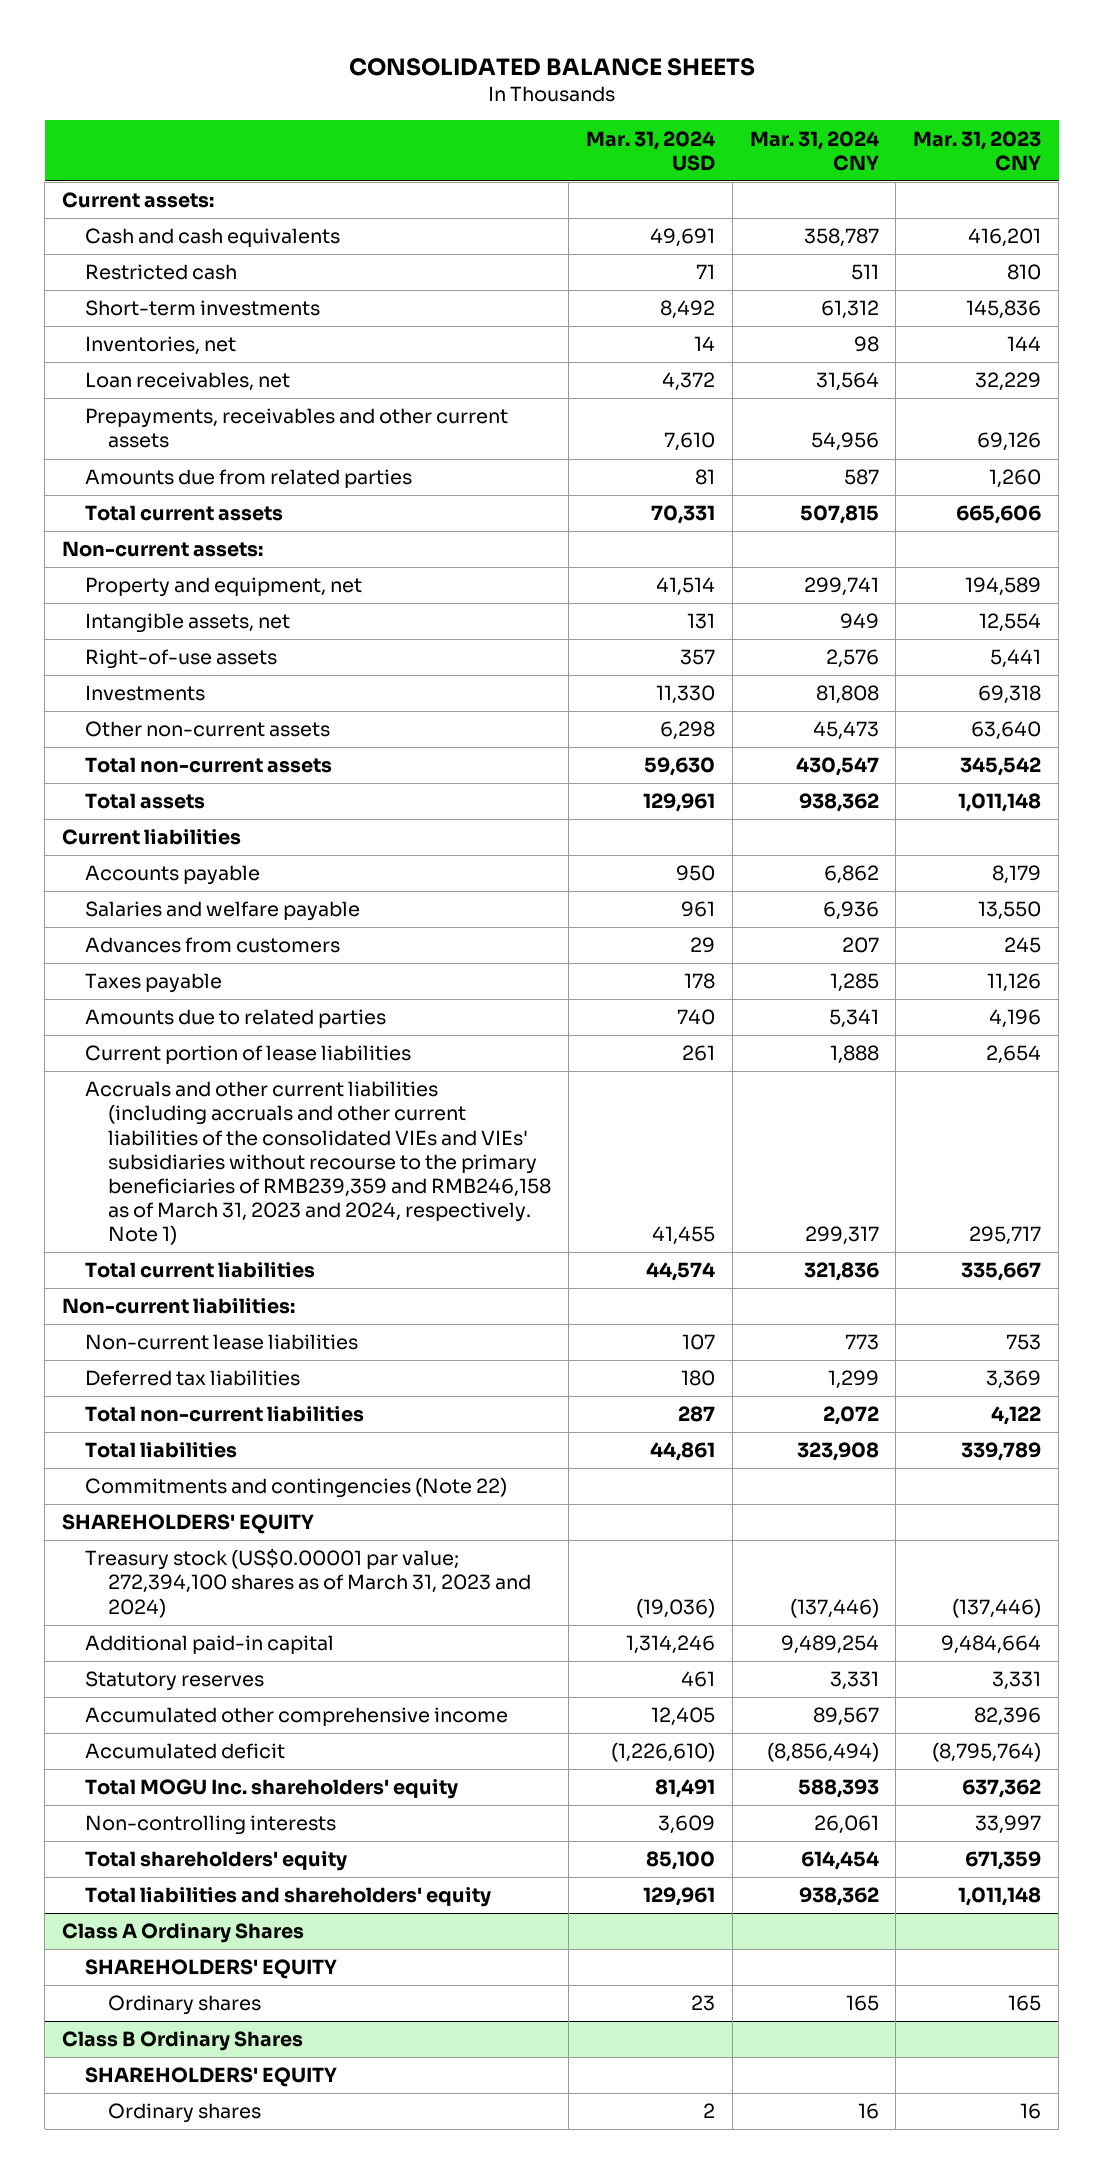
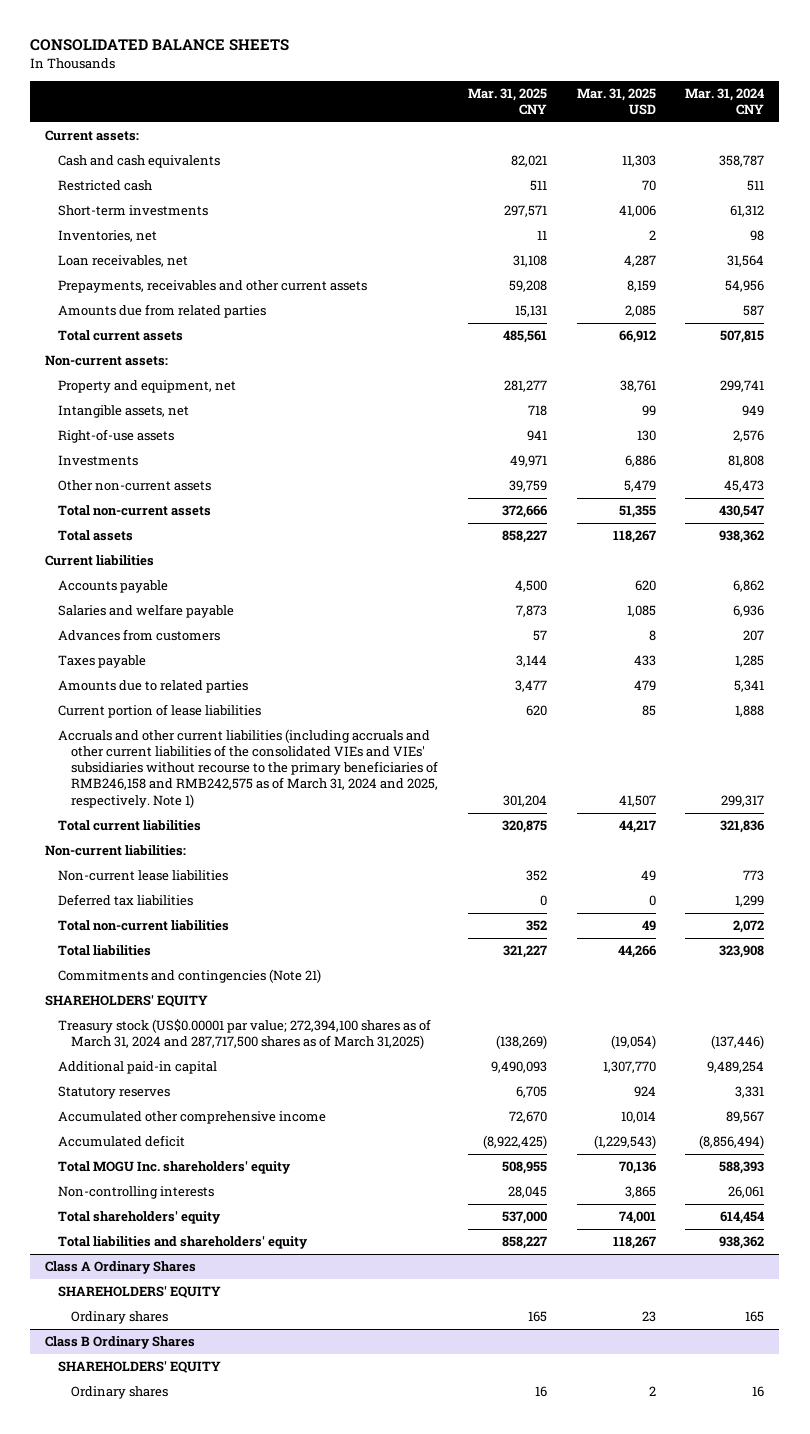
[585,130,715,171] Mar. 31, 2024 USD -> none
[913,130,1042,171] Mar. 31, 2023 CNY -> none
none -> [468,87,548,115] Mar. 31, 2025 CNY
none -> [576,87,656,115] Mar. 31, 2025 USD
[85,1081,552,1245] Accruals and other current liabilities (including accruals and other current liabilities of the consolidated VIEs and VIEs' subsidiaries without recourse to the primary beneficiaries of RMB239,359 and RMB246,158 as of March 31, 2023 and 2024, respectively. Note 1) -> [58,729,439,808] Accruals and other current liabilities (including accruals and other current liabilities of the consolidated VIEs and VIEs' subsidiaries without recourse to the primary beneficiaries of RMB246,158 and RMB242,575 as of March 31, 2024 and 2025, respectively. Note 1)
[85,1477,508,1499] Commitments and contingencies (Note 22) -> [58,969,322,984] Commitments and contingencies (Note 21)
[85,1548,532,1618] Treasury stock (US$0.00001 par value; 272,394,100 shares as of March 31, 2023 and 2024) -> [58,1019,432,1050] Treasury stock (US$0.00001 par value; 272,394,100 shares as of March 31, 2024 and 287,717,500 shares as of March 31,2025)

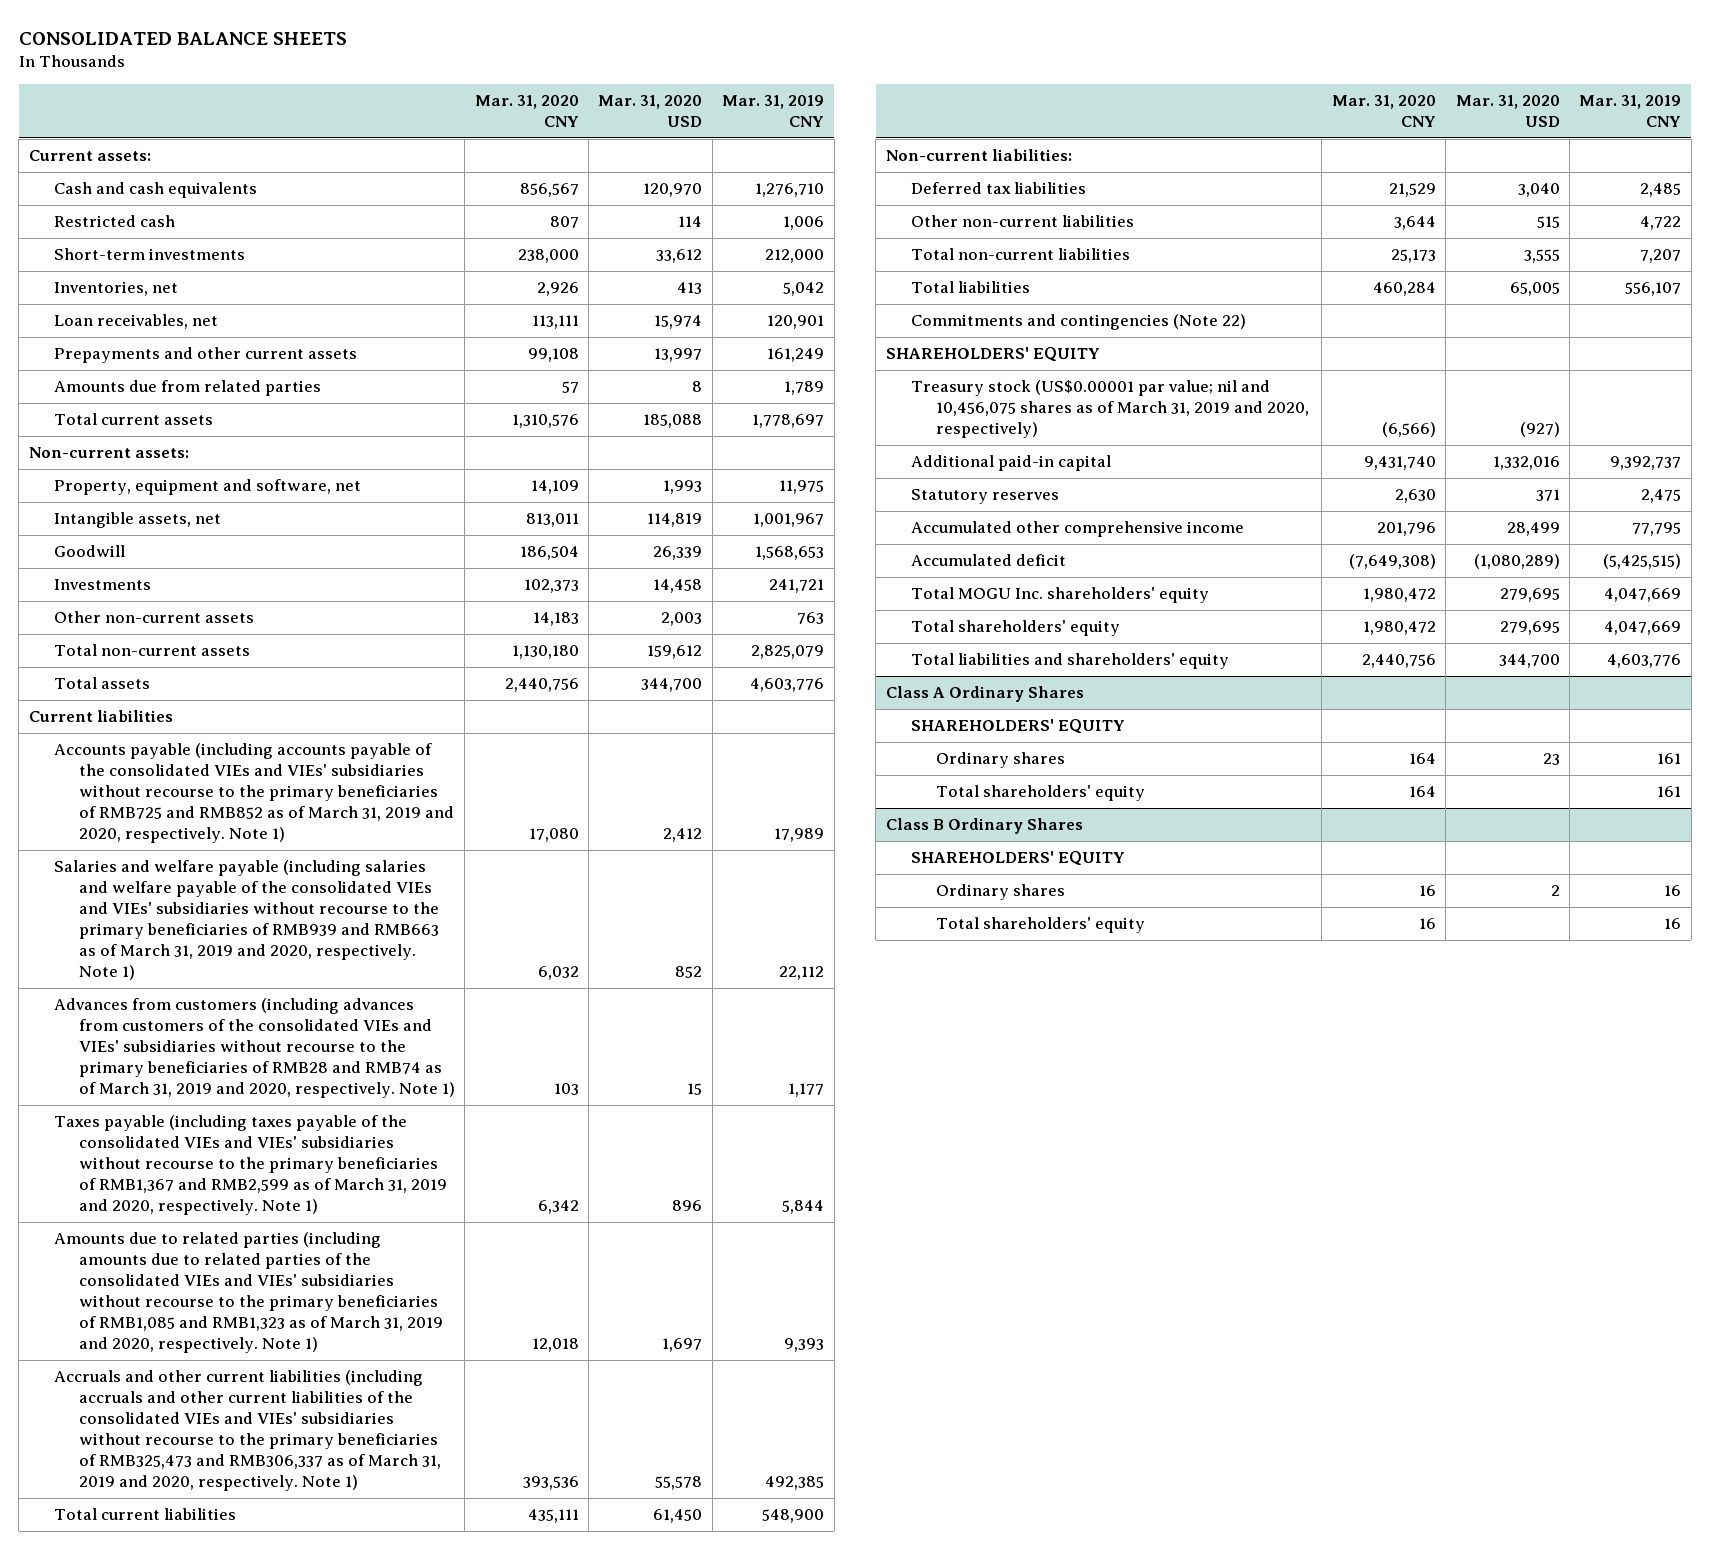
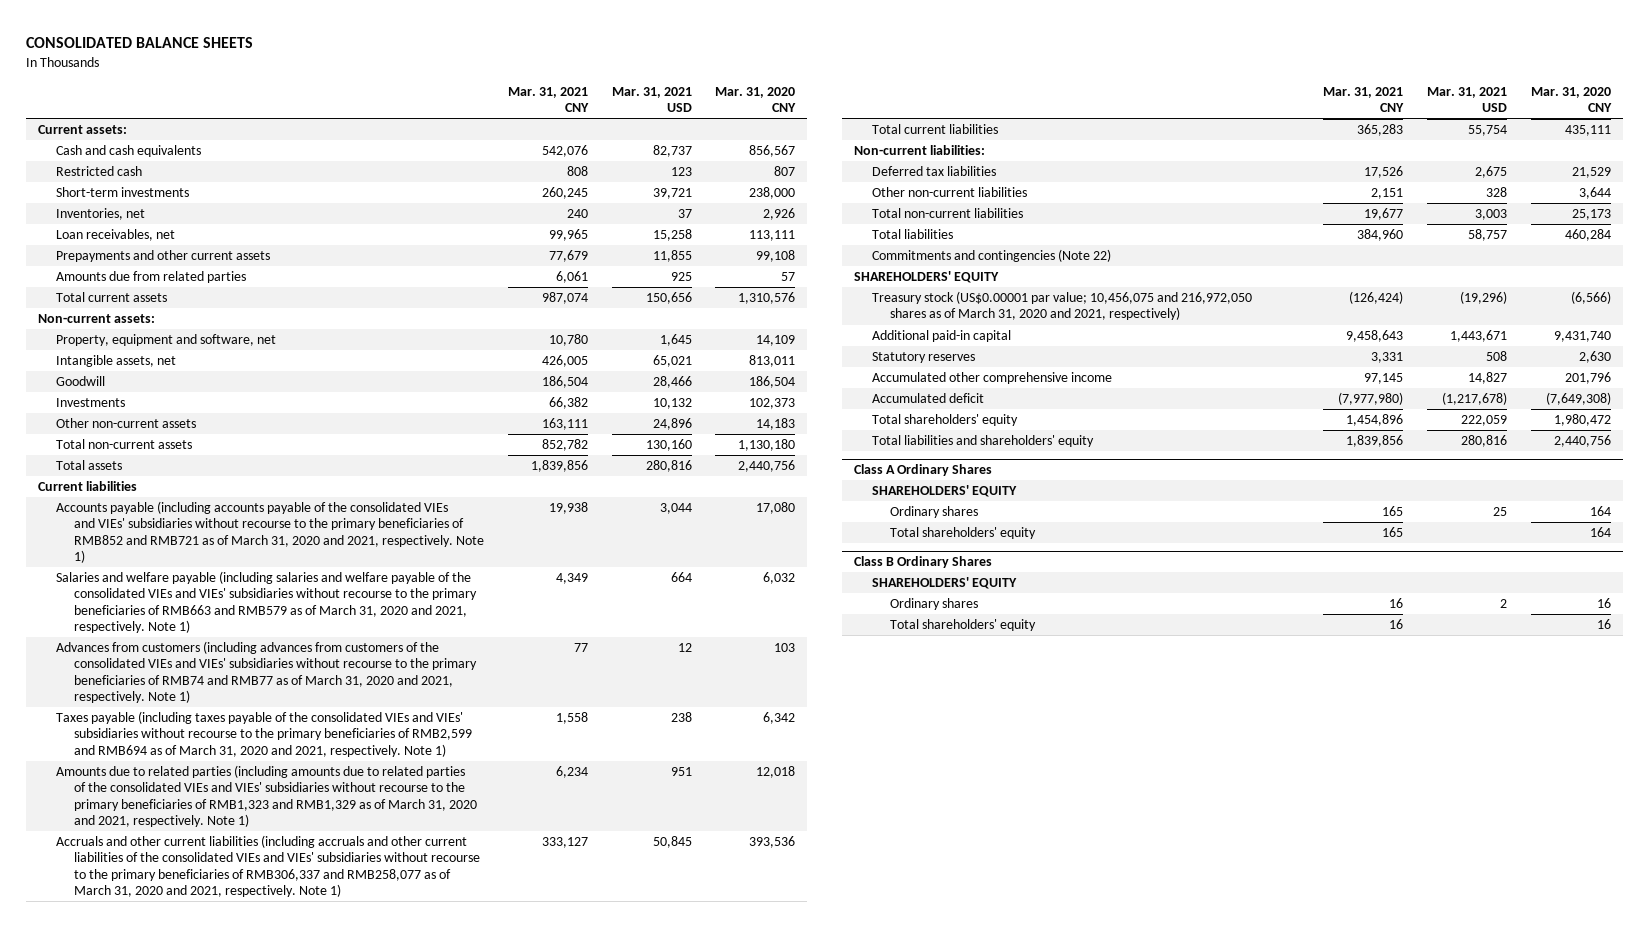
[598,94,703,127] Mar. 31, 2020 USD -> none
[722,94,825,127] Mar. 31, 2019 CNY -> none
none -> [507,86,589,113] Mar. 31, 2021 CNY
none -> [611,86,692,113] Mar. 31, 2021 USD
[53,743,454,843] Accounts payable (including accounts payable of the consolidated VIEs and VIEs' subsidiaries without recourse to the primary beneficiaries of RMB725 and RMB852 as of March 31, 2019 and 2020, respectively. Note 1) -> [56,501,484,564] Accounts payable (including accounts payable of the consolidated VIEs and VIEs' subsidiaries without recourse to the primary beneficiaries of RMB852 and RMB721 as of March 31, 2020 and 2021, respectively. Note 1)
[53,860,439,980] Salaries and welfare payable (including salaries and welfare payable of the consolidated VIEs and VIEs' subsidiaries without recourse to the primary beneficiaries of RMB939 and RMB663 as of March 31, 2019 and 2020, respectively. Note 1) -> [56,571,477,634] Salaries and welfare payable (including salaries and welfare payable of the consolidated VIEs and VIEs' subsidiaries without recourse to the primary beneficiaries of RMB663 and RMB579 as of March 31, 2020 and 2021, respectively. Note 1)
[53,998,455,1098] Advances from customers (including advances from customers of the consolidated VIEs and VIEs' subsidiaries without recourse to the primary beneficiaries of RMB28 and RMB74 as of March 31, 2019 and 2020, respectively. Note 1) -> [56,641,477,704] Advances from customers (including advances from customers of the consolidated VIEs and VIEs' subsidiaries without recourse to the primary beneficiaries of RMB74 and RMB77 as of March 31, 2020 and 2021, respectively. Note 1)
[53,1115,447,1215] Taxes payable (including taxes payable of the consolidated VIEs and VIEs' subsidiaries without recourse to the primary beneficiaries of RMB1,367 and RMB2,599 as of March 31, 2019 and 2020, respectively. Note 1) -> [56,711,472,757] Taxes payable (including taxes payable of the consolidated VIEs and VIEs' subsidiaries without recourse to the primary beneficiaries of RMB2,599 and RMB694 as of March 31, 2020 and 2021, respectively. Note 1)
[53,1232,443,1353] Amounts due to related parties (including amounts due to related parties of the consolidated VIEs and VIEs' subsidiaries without recourse to the primary beneficiaries of RMB1,085 and RMB1,323 as of March 31, 2019 and 2020, respectively. Note 1) -> [56,765,477,828] Amounts due to related parties (including amounts due to related parties of the consolidated VIEs and VIEs' subsidiaries without recourse to the primary beneficiaries of RMB1,323 and RMB1,329 as of March 31, 2020 and 2021, respectively. Note 1)
[53,1370,441,1491] Accruals and other current liabilities (including accruals and other current liabilities of the consolidated VIEs and VIEs' subsidiaries without recourse to the primary beneficiaries of RMB325,473 and RMB306,337 as of March 31, 2019 and 2020, respectively. Note 1) -> [56,835,480,898] Accruals and other current liabilities (including accruals and other current liabilities of the consolidated VIEs and VIEs' subsidiaries without recourse to the primary beneficiaries of RMB306,337 and RMB258,077 as of March 31, 2020 and 2021, respectively. Note 1)
[910,380,1309,439] Treasury stock (US$0.00001 par value; nil and 10,456,075 shares as of March 31, 2019 and 2020, respectively) -> [871,291,1252,321] Treasury stock (US$0.00001 par value; 10,456,075 and 216,972,050 shares as of March 31, 2020 and 2021, respectively)
[910,587,1209,604] Total MOGU Inc. shareholders' equity -> none

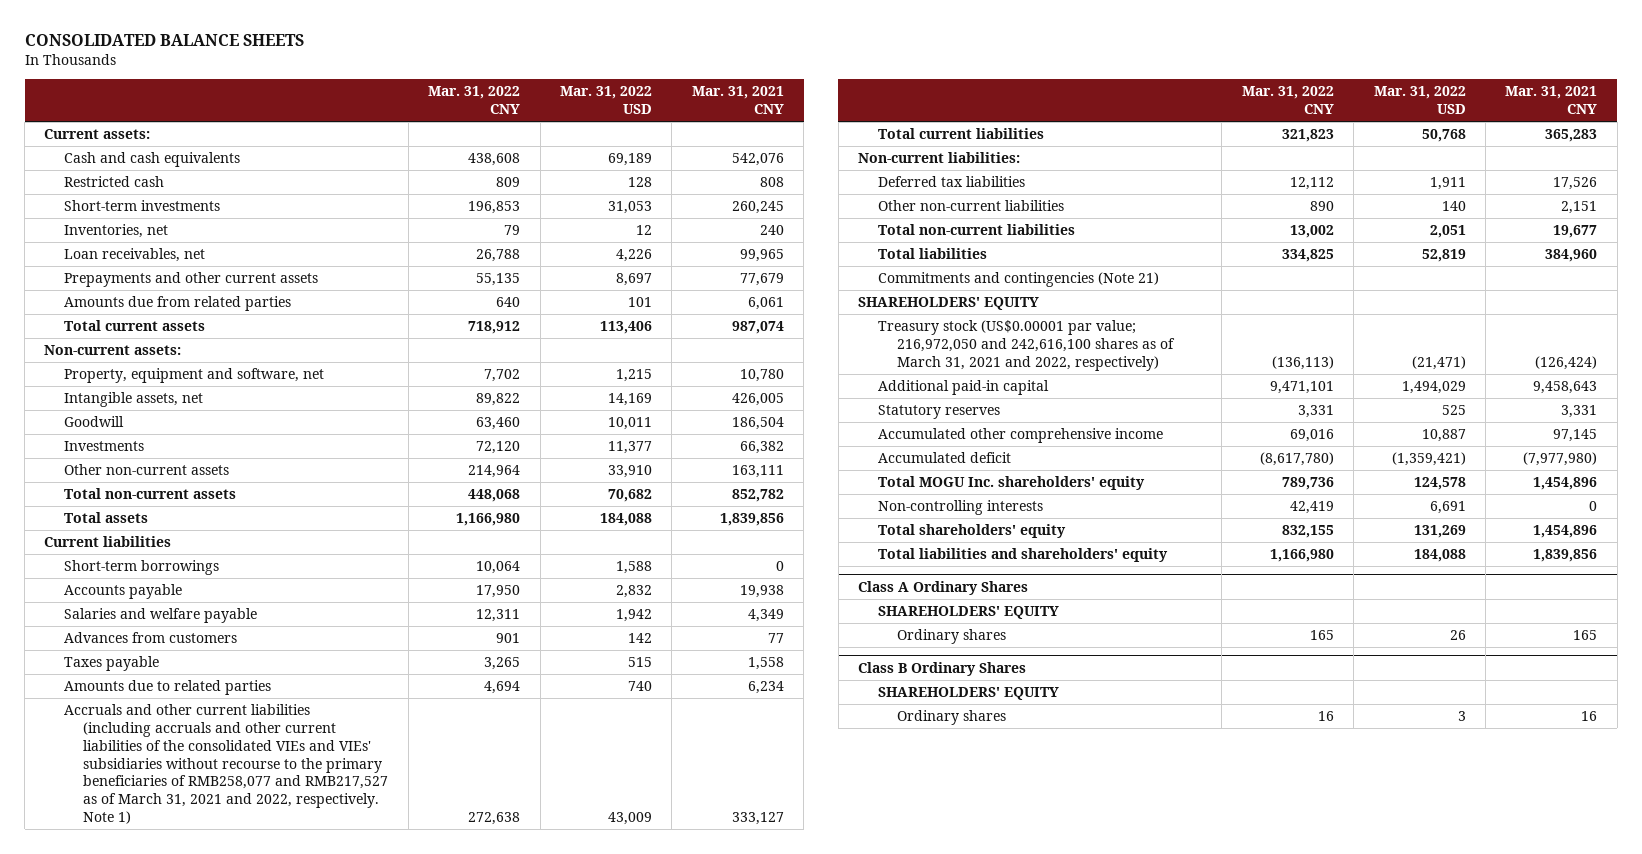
[611,86,692,113] Mar. 31, 2021 USD -> none
[715,86,797,113] Mar. 31, 2020 CNY -> none
none -> [428,86,521,114] Mar. 31, 2022 CNY
none -> [559,86,652,114] Mar. 31, 2022 USD
none -> [63,560,219,576] Short-term borrowings
[56,501,484,564] Accounts payable (including accounts payable of the consolidated VIEs and VIEs' subsidiaries without recourse to the primary beneficiaries of RMB852 and RMB721 as of March 31, 2020 and 2021, respectively. Note 1) -> [63,584,182,600] Accounts payable
[56,571,477,634] Salaries and welfare payable (including salaries and welfare payable of the consolidated VIEs and VIEs' subsidiaries without recourse to the primary beneficiaries of RMB663 and RMB579 as of March 31, 2020 and 2021, respectively. Note 1) -> [63,608,257,624] Salaries and welfare payable
[56,641,477,704] Advances from customers (including advances from customers of the consolidated VIEs and VIEs' subsidiaries without recourse to the primary beneficiaries of RMB74 and RMB77 as of March 31, 2020 and 2021, respectively. Note 1) -> [63,632,237,644] Advances from customers
[56,711,472,757] Taxes payable (including taxes payable of the consolidated VIEs and VIEs' subsidiaries without recourse to the primary beneficiaries of RMB2,599 and RMB694 as of March 31, 2020 and 2021, respectively. Note 1) -> [63,656,159,672] Taxes payable
[56,765,477,828] Amounts due to related parties (including amounts due to related parties of the consolidated VIEs and VIEs' subsidiaries without recourse to the primary beneficiaries of RMB1,323 and RMB1,329 as of March 31, 2020 and 2021, respectively. Note 1) -> [63,680,271,696] Amounts due to related parties
[56,835,480,898] Accruals and other current liabilities (including accruals and other current liabilities of the consolidated VIEs and VIEs' subsidiaries without recourse to the primary beneficiaries of RMB306,337 and RMB258,077 as of March 31, 2020 and 2021, respectively. Note 1) -> [63,704,389,825] Accruals and other current liabilities (including accruals and other current liabilities of the consolidated VIEs and VIEs' subsidiaries without recourse to the primary beneficiaries of RMB258,077 and RMB217,527 as of March 31, 2021 and 2022, respectively. Note 1)
[871,249,1111,263] Commitments and contingencies (Note 22) -> [877,272,1159,288] Commitments and contingencies (Note 21)
[871,291,1252,321] Treasury stock (US$0.00001 par value; 10,456,075 and 216,972,050 shares as of March 31, 2020 and 2021, respectively) -> [877,320,1176,371] Treasury stock (US$0.00001 par value; 216,972,050 and 242,616,100 shares as of March 31, 2021 and 2022, respectively)
none -> [877,476,1145,491] Total MOGU Inc. shareholders' equity
none -> [877,500,1043,516] Non-controlling interests
[889,527,1036,540] Total shareholders' equity -> none
[889,619,1036,632] Total shareholders' equity -> none

